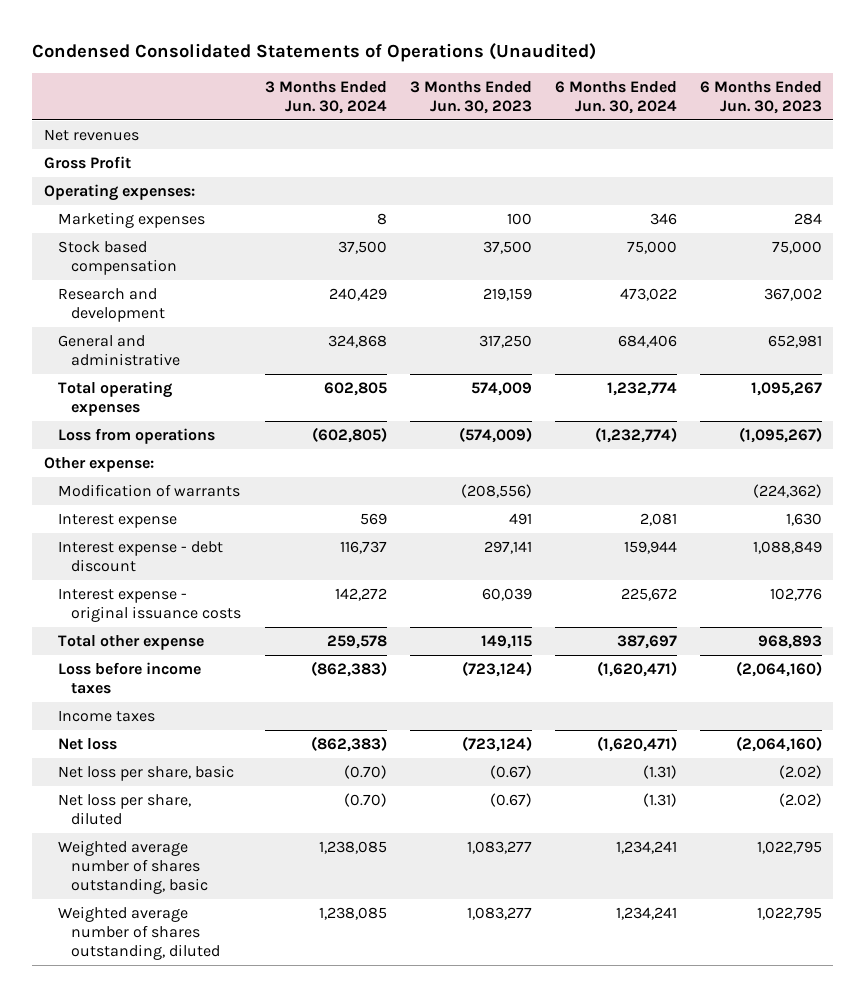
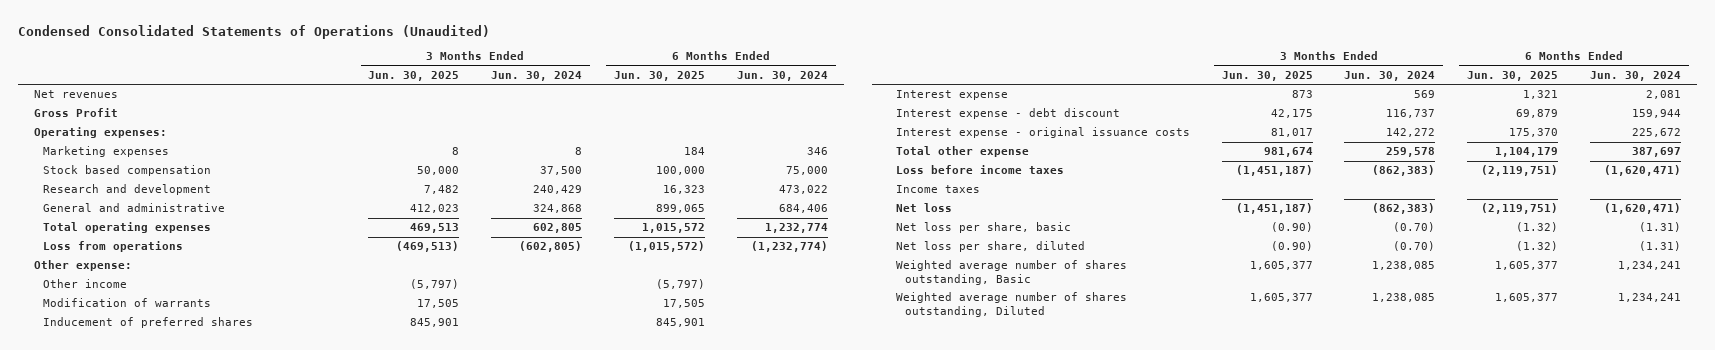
[409,80,532,114] 3 Months Ended Jun. 30, 2023 -> none
[699,80,822,114] 6 Months Ended Jun. 30, 2023 -> none
none -> [368,70,460,81] Jun. 30, 2025
none -> [613,70,705,81] Jun. 30, 2025
none -> [42,279,127,289] Other income
none -> [42,317,253,329] Inducement of preferred shares
[57,840,209,895] Weighted average number of shares outstanding, basic -> [895,260,1127,285] Weighted average number of shares outstanding, Basic
[57,906,221,961] Weighted average number of shares outstanding, diluted -> [895,292,1127,317] Weighted average number of shares outstanding, Diluted

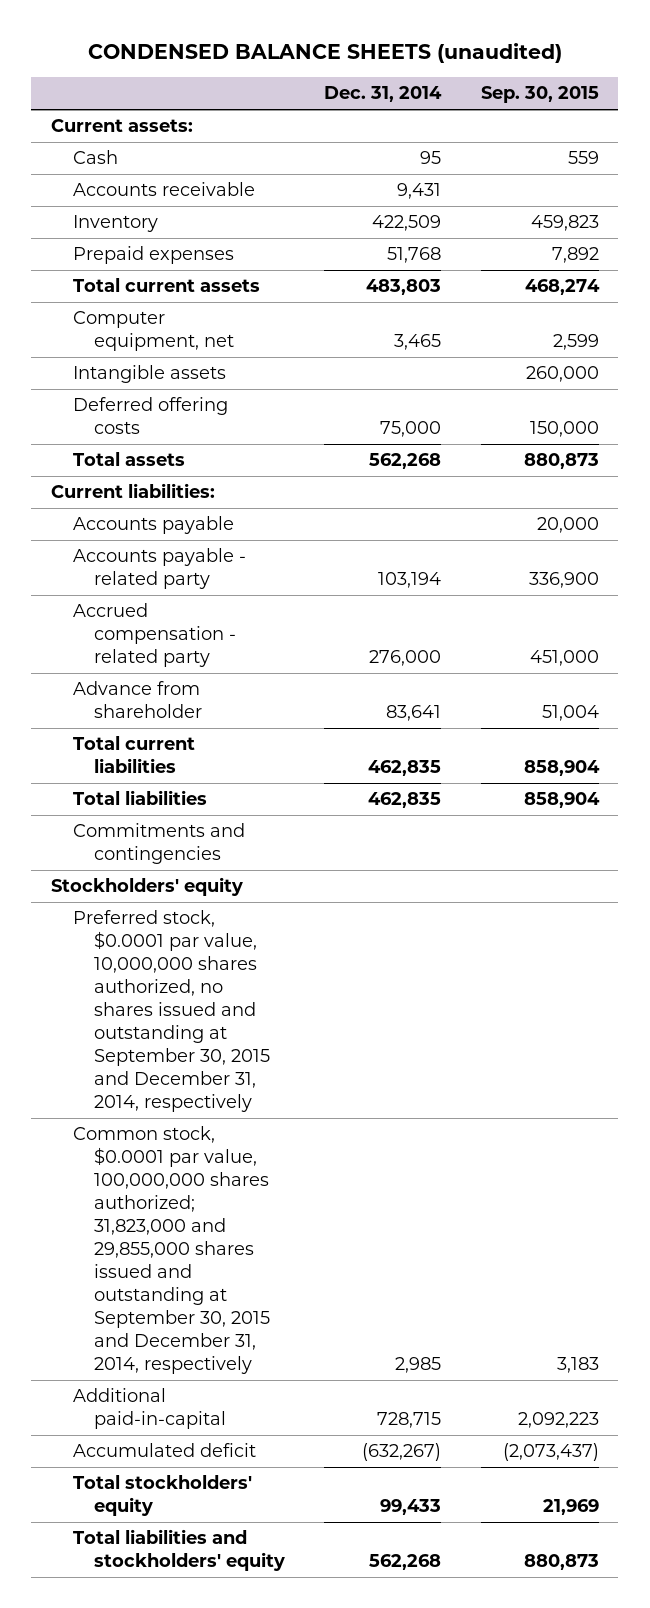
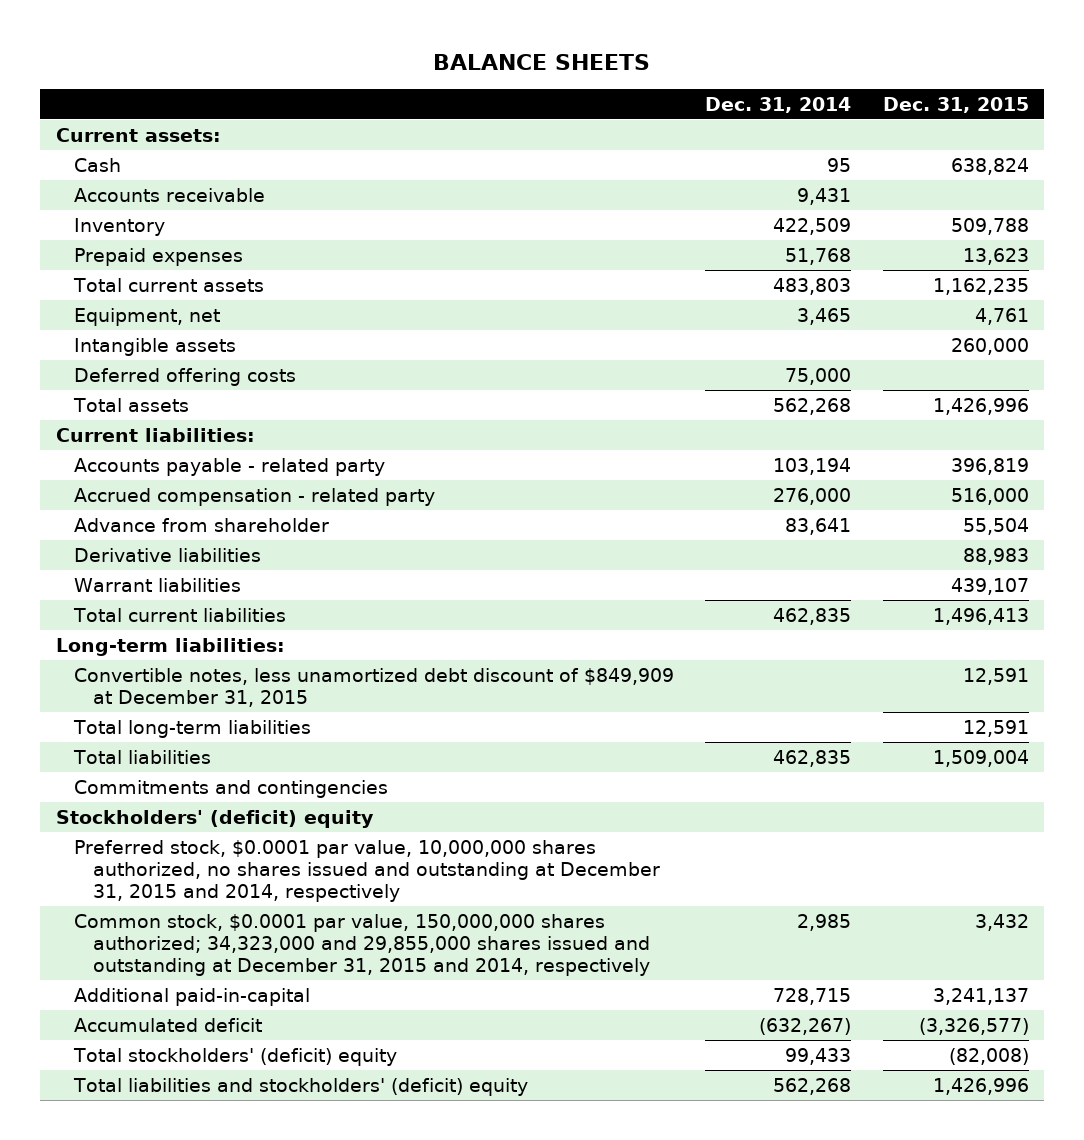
[87,43,562,64] CONDENSED BALANCE SHEETS (unaudited) -> [433,53,651,70] BALANCE SHEETS
[480,86,599,104] Sep. 30, 2015 -> none
none -> [882,96,1029,113] Dec. 31, 2015
[72,311,235,352] Computer equipment, net -> [74,307,221,326] Equipment, net
[72,516,234,535] Accounts payable -> none
none -> [74,547,262,562] Derivative liabilities
none -> [74,577,242,592] Warrant liabilities
none -> [55,637,285,656] Long-term liabilities:
none -> [74,667,675,708] Convertible notes, less unamortized debt discount of $849,909 at December 31, 2015
none -> [73,719,312,738] Total long-term liabilities
[51,877,244,897] Stockholders' equity -> [55,809,374,828] Stockholders' (deficit) equity
[72,910,271,1112] Preferred stock, $0.0001 par value, 10,000,000 shares authorized, no shares issued and outstanding at September 30, 2015 and December 31, 2014, respectively -> [74,839,660,903] Preferred stock, $0.0001 par value, 10,000,000 shares authorized, no shares issued and outstanding at December 31, 2015 and 2014, respectively
[72,1126,271,1374] Common stock, $0.0001 par value, 100,000,000 shares authorized; 31,823,000 and 29,855,000 shares issued and outstanding at September 30, 2015 and December 31, 2014, respectively -> [74,913,650,977] Common stock, $0.0001 par value, 150,000,000 shares authorized; 34,323,000 and 29,855,000 shares issued and outstanding at December 31, 2015 and 2014, respectively
[72,1475,252,1517] Total stockholders' equity -> [73,1047,398,1066] Total stockholders' (deficit) equity
[72,1529,286,1572] Total liabilities and stockholders' equity -> [73,1077,529,1096] Total liabilities and stockholders' (deficit) equity

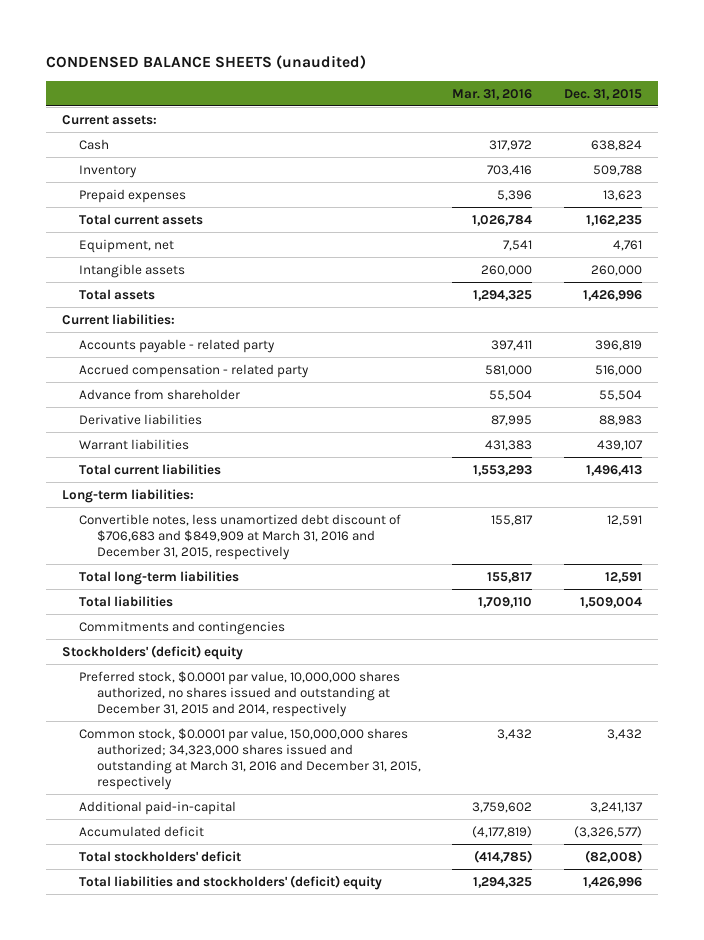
[433,53,651,70] BALANCE SHEETS -> [46,55,367,70] CONDENSED BALANCE SHEETS (unaudited)
[705,96,852,113] Dec. 31, 2014 -> none
none -> [452,88,533,100] Mar. 31, 2016
[74,187,266,202] Accounts receivable -> none
[74,367,297,386] Deferred offering costs -> none
[74,667,675,708] Convertible notes, less unamortized debt discount of $849,909 at December 31, 2015 -> [79,513,402,560] Convertible notes, less unamortized debt discount of $706,683 and $849,909 at March 31, 2016 and December 31, 2015, respectively
[74,913,650,977] Common stock, $0.0001 par value, 150,000,000 shares authorized; 34,323,000 and 29,855,000 shares issued and outstanding at December 31, 2015 and 2014, respectively -> [79,727,421,791] Common stock, $0.0001 par value, 150,000,000 shares authorized; 34,323,000 shares issued and outstanding at March 31, 2016 and December 31, 2015, respectively
[73,1047,398,1066] Total stockholders' (deficit) equity -> [79,850,242,862] Total stockholders' deficit

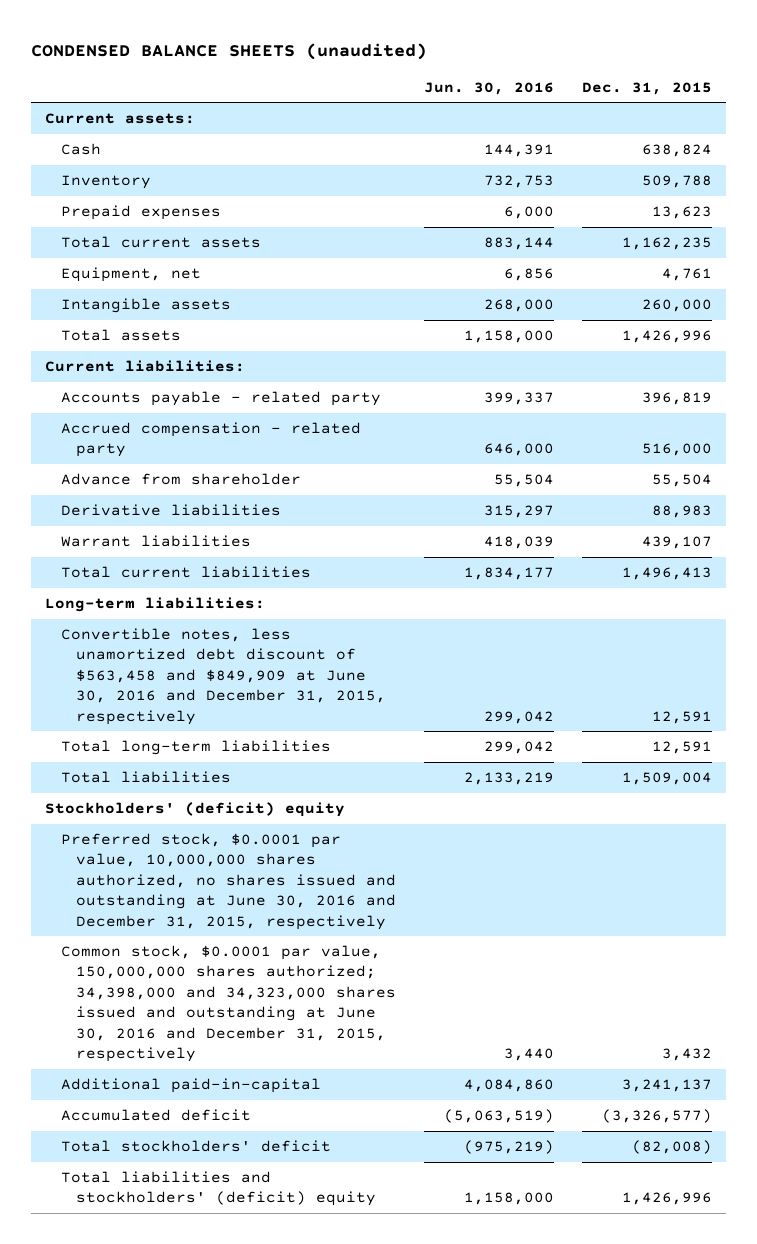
[452,88,533,100] Mar. 31, 2016 -> none
none -> [423,81,554,95] Jun. 30, 2016
[79,513,402,560] Convertible notes, less unamortized debt discount of $706,683 and $849,909 at March 31, 2016 and December 31, 2015, respectively -> [60,627,386,725] Convertible notes, less unamortized debt discount of $563,458 and $849,909 at June 30, 2016 and December 31, 2015, respectively
[79,620,286,635] Commitments and contingencies -> none
[79,670,401,717] Preferred stock, $0.0001 par value, 10,000,000 shares authorized, no shares issued and outstanding at December 31, 2015 and 2014, respectively -> [60,832,396,930] Preferred stock, $0.0001 par value, 10,000,000 shares authorized, no shares issued and outstanding at June 30, 2016 and December 31, 2015, respectively
[79,727,421,791] Common stock, $0.0001 par value, 150,000,000 shares authorized; 34,323,000 shares issued and outstanding at March 31, 2016 and December 31, 2015, respectively -> [60,944,396,1062] Common stock, $0.0001 par value, 150,000,000 shares authorized; 34,398,000 and 34,323,000 shares issued and outstanding at June 30, 2016 and December 31, 2015, respectively

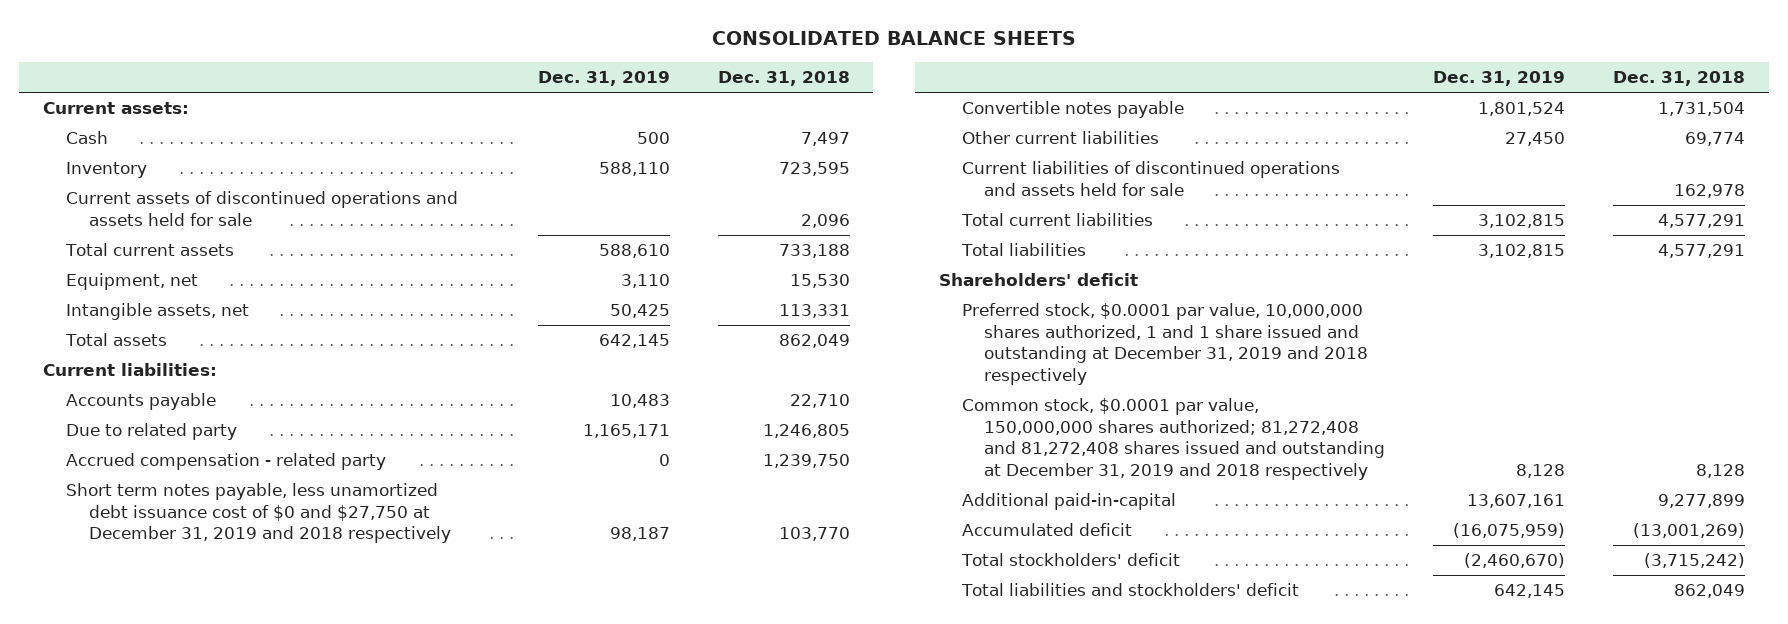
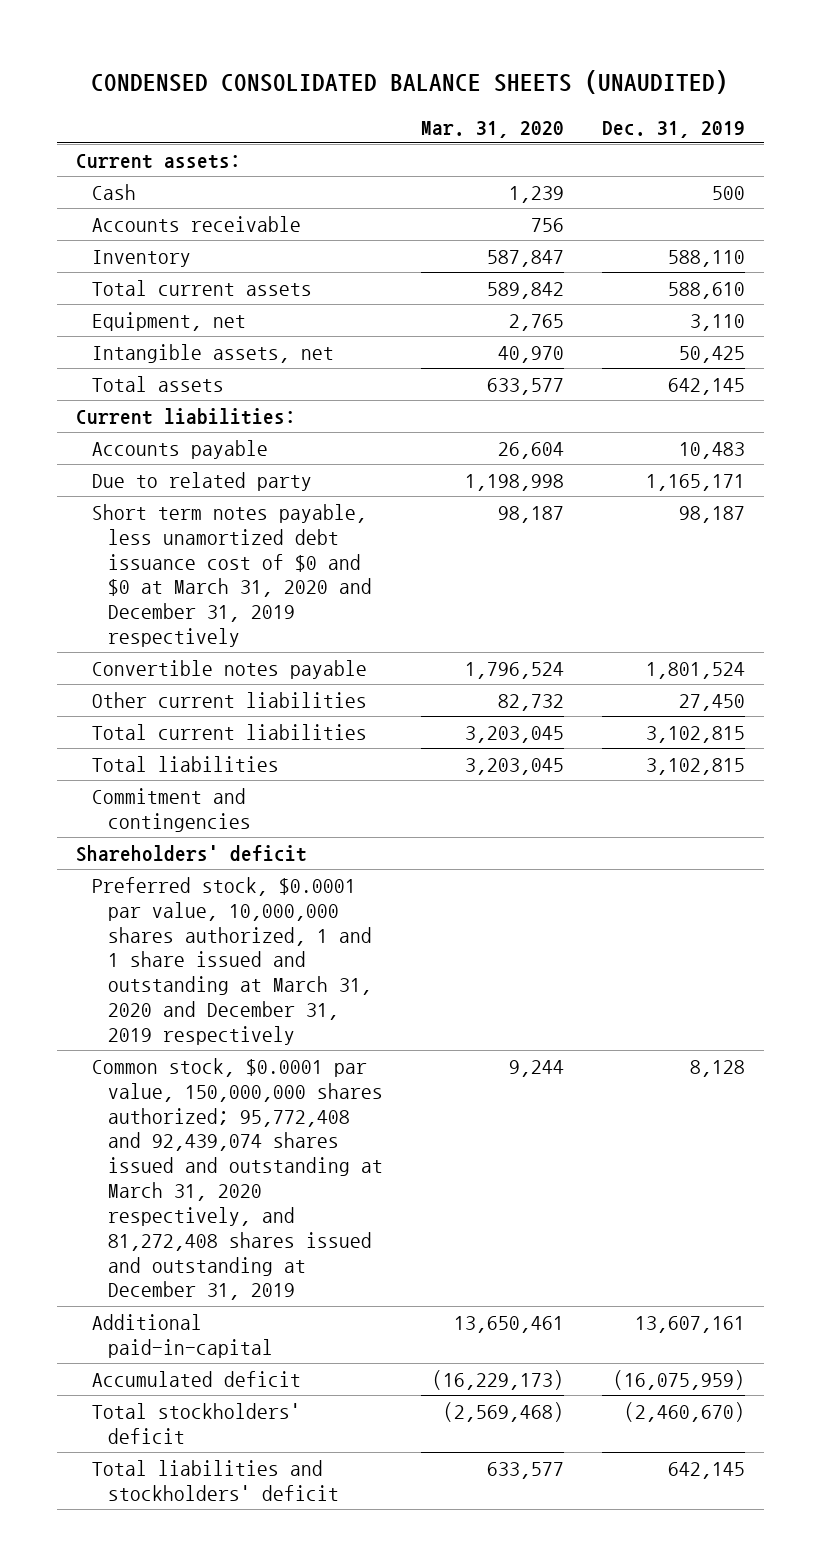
[712,31,1077,46] CONSOLIDATED BALANCE SHEETS -> [91,69,729,94] CONDENSED CONSOLIDATED BALANCE SHEETS (UNAUDITED)
[717,70,850,86] Dec. 31, 2018 -> none
none -> [421,120,565,138] Mar. 31, 2020
none -> [91,215,301,232] Accounts receivable
[65,191,458,226] Current assets of discontinued operations and assets held for sale -> none
[65,453,386,471] Accrued compensation - related party -> none
[65,483,451,544] Short term notes payable, less unamortized debt issuance cost of $0 and $27,750 at December 31, 2019 and 2018 respectively -> [91,503,373,648] Short term notes payable, less unamortized debt issuance cost of $0 and $0 at March 31, 2020 and December 31, 2019 respectively
[961,161,1340,196] Current liabilities of discontinued operations and assets held for sale -> none
none -> [91,787,252,832] Commitment and contingencies
[961,303,1369,385] Preferred stock, $0.0001 par value, 10,000,000 shares authorized, 1 and 1 share issued and outstanding at December 31, 2019 and 2018 respectively -> [91,876,373,1045] Preferred stock, $0.0001 par value, 10,000,000 shares authorized, 1 and 1 share issued and outstanding at March 31, 2020 and December 31, 2019 respectively
[961,398,1386,480] Common stock, $0.0001 par value, 150,000,000 shares authorized; 81,272,408 and 81,272,408 shares issued and outstanding at December 31, 2019 and 2018 respectively -> [91,1057,384,1301] Common stock, $0.0001 par value, 150,000,000 shares authorized; 95,772,408 and 92,439,074 shares issued and outstanding at March 31, 2020 respectively, and 81,272,408 shares issued and outstanding at December 31, 2019

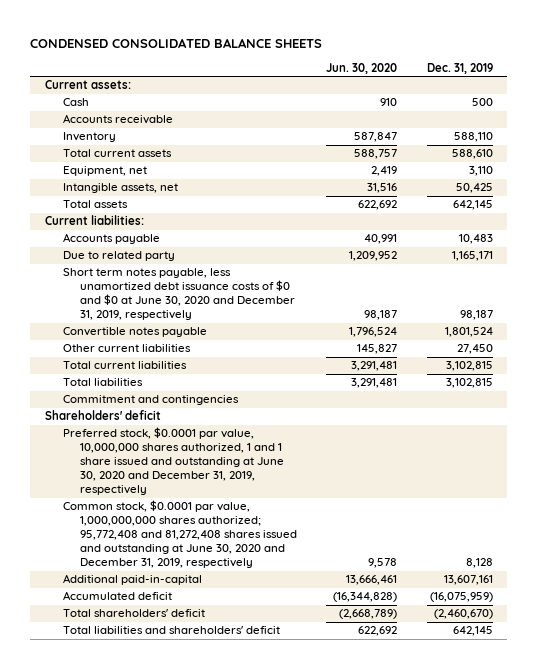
[91,69,729,94] CONDENSED CONSOLIDATED BALANCE SHEETS (UNAUDITED) -> [30,37,323,48] CONDENSED CONSOLIDATED BALANCE SHEETS
[421,120,565,138] Mar. 31, 2020 -> none
none -> [326,62,398,74] Jun. 30, 2020
[91,503,373,648] Short term notes payable, less unamortized debt issuance cost of $0 and $0 at March 31, 2020 and December 31, 2019 respectively -> [62,268,296,321] Short term notes payable, less unamortized debt issuance costs of $0 and $0 at June 30, 2020 and December 31, 2019, respectively
[91,876,373,1045] Preferred stock, $0.0001 par value, 10,000,000 shares authorized, 1 and 1 share issued and outstanding at March 31, 2020 and December 31, 2019 respectively -> [62,427,285,496] Preferred stock, $0.0001 par value, 10,000,000 shares authorized, 1 and 1 share issued and outstanding at June 30, 2020 and December 31, 2019, respectively
[91,1057,384,1301] Common stock, $0.0001 par value, 150,000,000 shares authorized; 95,772,408 and 92,439,074 shares issued and outstanding at March 31, 2020 respectively, and 81,272,408 shares issued and outstanding at December 31, 2019 -> [62,500,298,569] Common stock, $0.0001 par value, 1,000,000,000 shares authorized; 95,772,408 and 81,272,408 shares issued and outstanding at June 30, 2020 and December 31, 2019, respectively
[91,1402,301,1444] Total stockholders' deficit -> [62,609,205,618] Total shareholders' deficit
[91,1459,340,1501] Total liabilities and stockholders' deficit -> [62,626,280,635] Total liabilities and shareholders' deficit

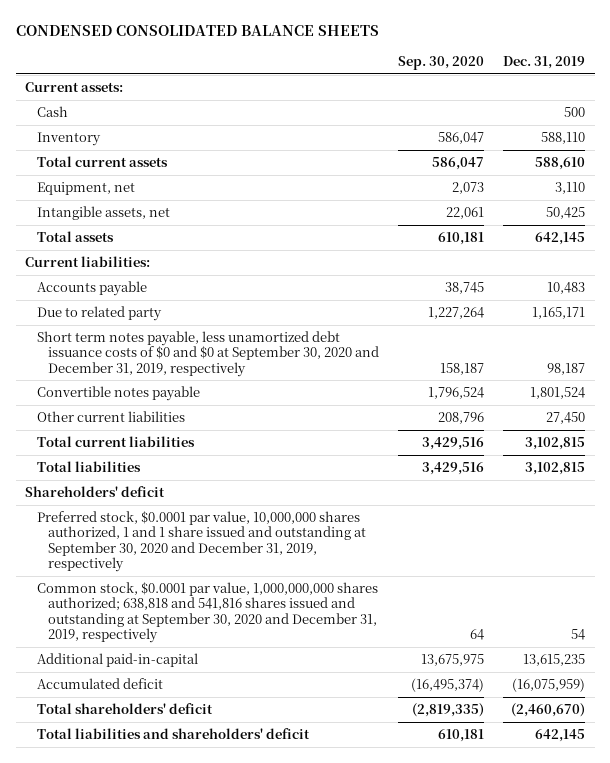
[326,62,398,74] Jun. 30, 2020 -> none
none -> [397,55,484,70] Sep. 30, 2020
[62,114,173,125] Accounts receivable -> none
[62,268,296,321] Short term notes payable, less unamortized debt issuance costs of $0 and $0 at June 30, 2020 and December 31, 2019, respectively -> [36,331,379,377] Short term notes payable, less unamortized debt issuance costs of $0 and $0 at September 30, 2020 and December 31, 2019, respectively
[62,395,239,406] Commitment and contingencies -> none
[62,427,285,496] Preferred stock, $0.0001 par value, 10,000,000 shares authorized, 1 and 1 share issued and outstanding at June 30, 2020 and December 31, 2019, respectively -> [36,511,366,572] Preferred stock, $0.0001 par value, 10,000,000 shares authorized, 1 and 1 share issued and outstanding at September 30, 2020 and December 31, 2019, respectively
[62,500,298,569] Common stock, $0.0001 par value, 1,000,000,000 shares authorized; 95,772,408 and 81,272,408 shares issued and outstanding at June 30, 2020 and December 31, 2019, respectively -> [36,582,378,643] Common stock, $0.0001 par value, 1,000,000,000 shares authorized; 638,818 and 541,816 shares issued and outstanding at September 30, 2020 and December 31, 2019, respectively
[465,558,493,569] 8,128 -> [571,628,586,640] 54
[443,575,493,586] 13,607,161 -> [523,654,586,667] 13,615,235

